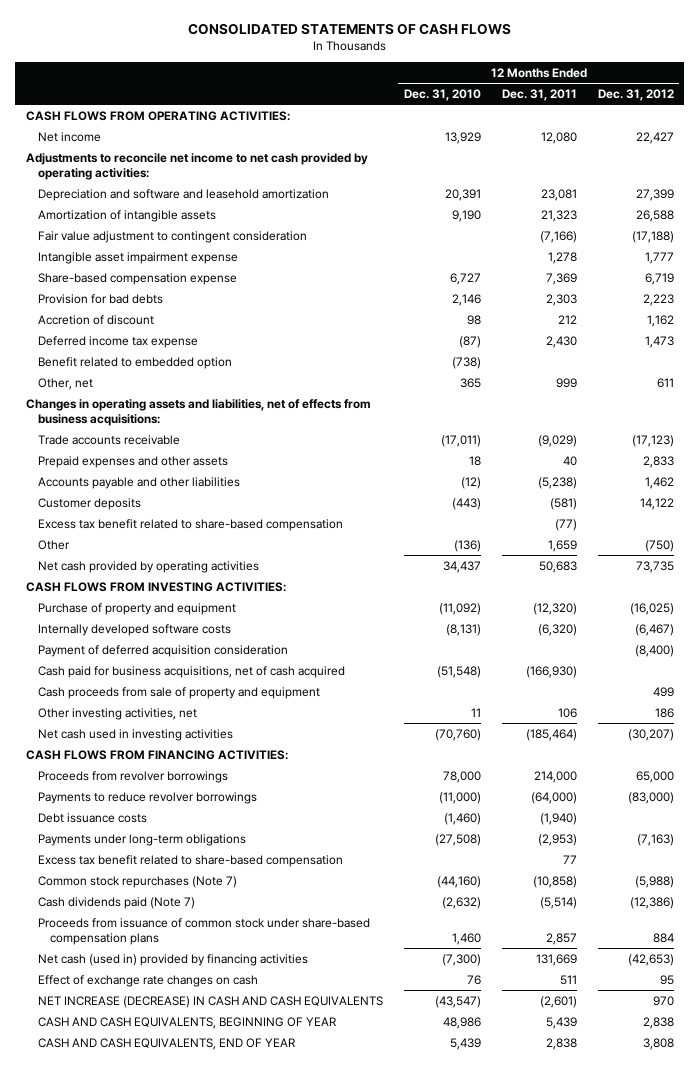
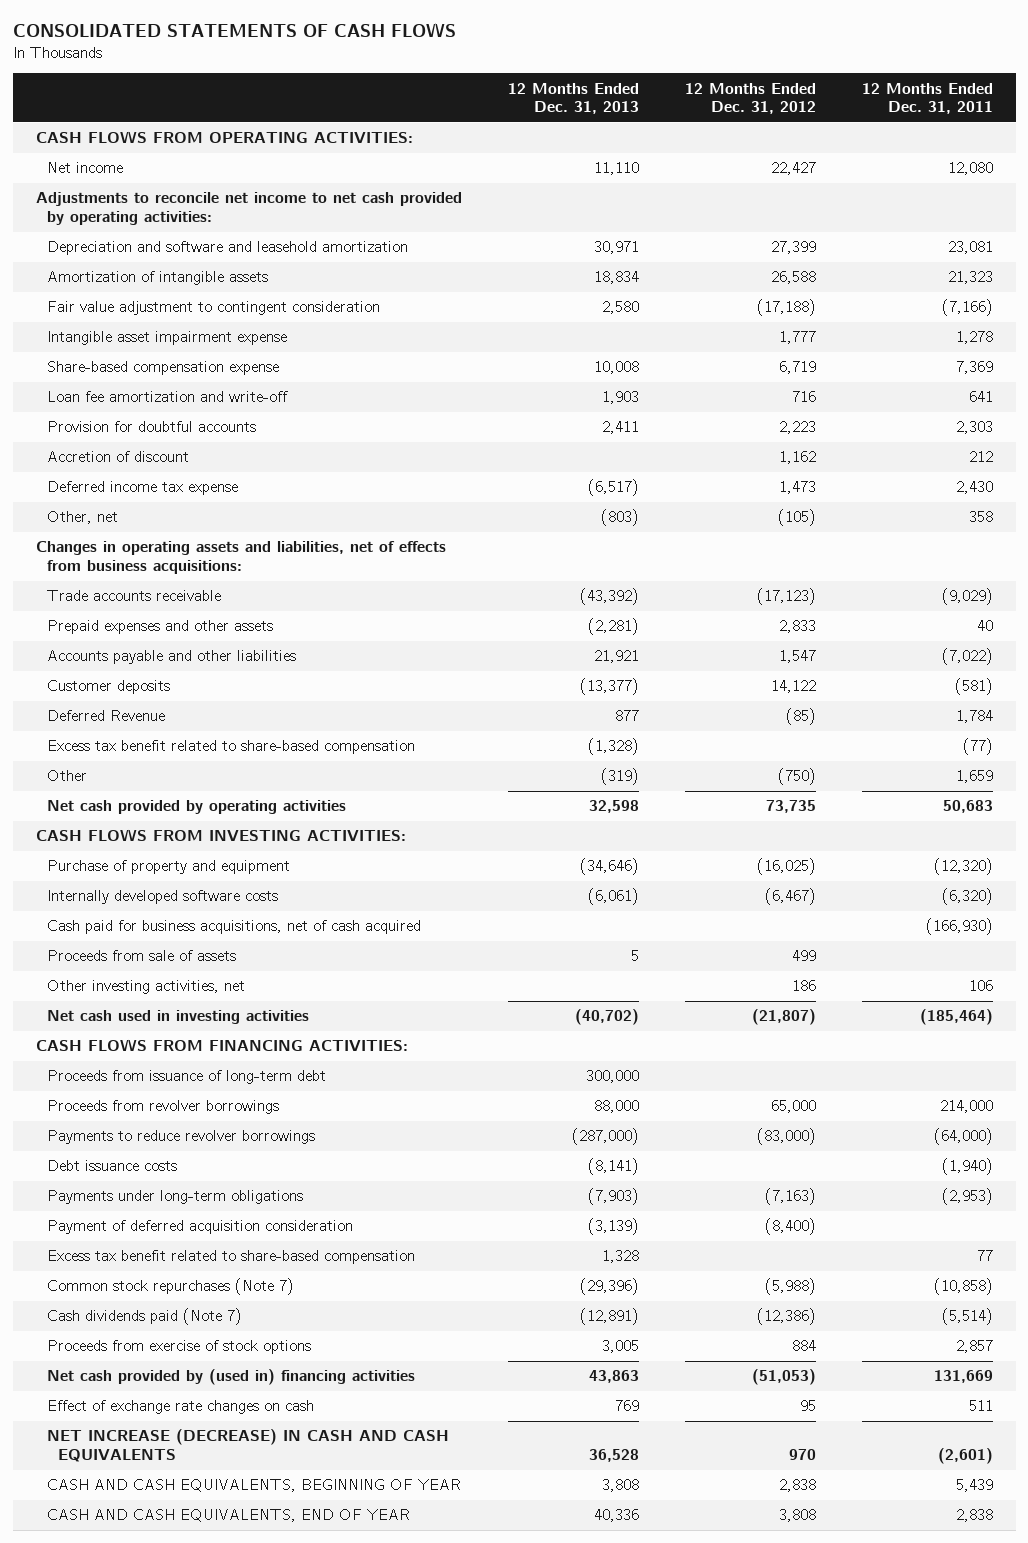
[403,89,481,102] Dec. 31, 2010 -> none
none -> [507,82,639,115] 12 Months Ended Dec. 31, 2013
none -> [46,391,288,403] Loan fee amortization and write-off
[37,293,163,304] Provision for bad debts -> [46,421,256,433] Provision for doubtful accounts
[37,356,232,369] Benefit related to embedded option -> none
[555,377,577,388] 999 -> [968,511,993,523] 358
[656,377,674,388] 611 -> [777,509,816,527] (105)
[537,476,577,489] (5,238) -> [941,648,993,666] (7,022)
[644,476,674,489] 1,462 -> [778,650,816,664] 1,547
none -> [46,710,165,722] Deferred Revenue
[37,686,320,699] Cash proceeds from sale of property and equipment -> [46,950,236,962] Proceeds from sale of assets
[627,728,674,741] (30,207) -> [751,1009,816,1026] (21,807)
none -> [46,1070,326,1085] Proceeds from issuance of long-term debt
[37,644,288,657] Payment of deferred acquisition consideration -> [46,1220,353,1235] Payment of deferred acquisition consideration
[37,917,370,945] Proceeds from issuance of common stock under share-based compensation plans -> [46,1340,311,1355] Proceeds from exercise of stock options
[37,953,308,966] Net cash (used in) provided by financing activities -> [46,1369,415,1386] Net cash provided by (used in) financing activities
[627,953,674,966] (42,653) -> [751,1369,816,1386] (51,053)

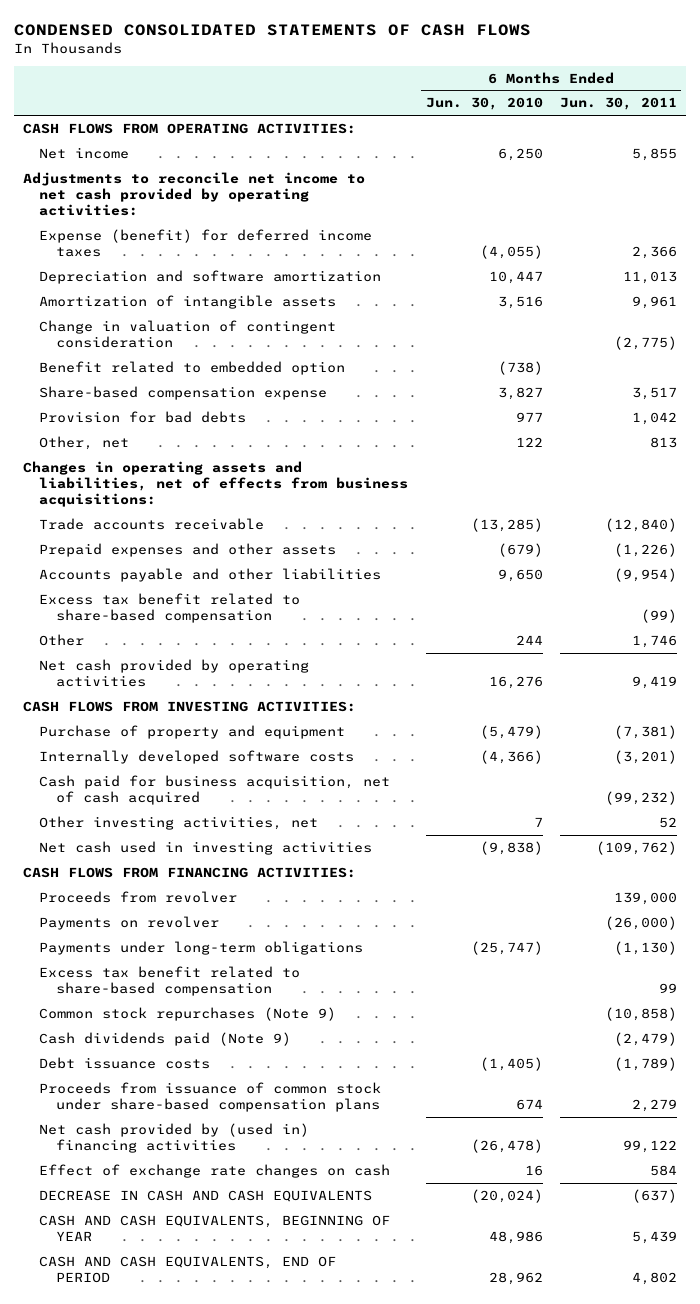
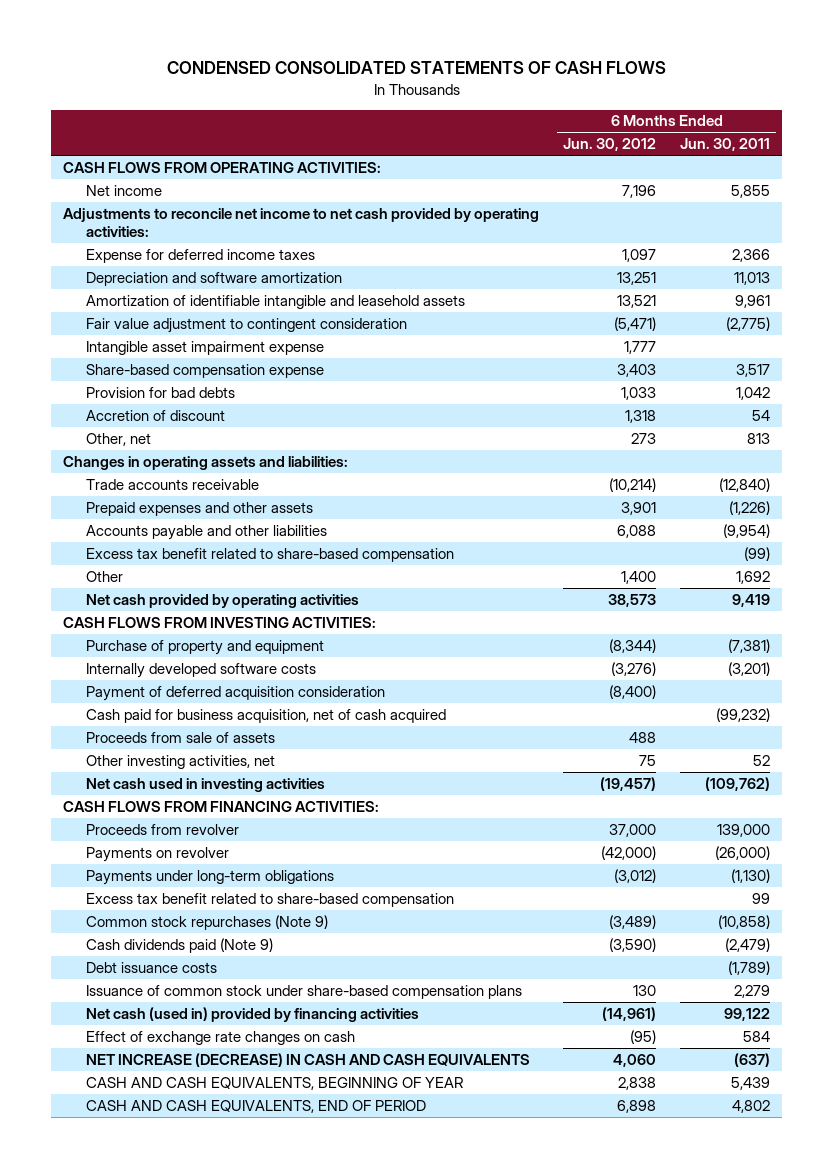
[425,97,543,111] Jun. 30, 2010 -> none
none -> [563,138,657,152] Jun. 30, 2012
[39,228,373,258] Expense (benefit) for deferred income taxes -> [86,248,316,263] Expense for deferred income taxes
[39,360,346,375] Benefit related to embedded option -> none
[39,294,337,309] Amortization of intangible assets -> [86,294,466,309] Amortization of identifiable intangible and leasehold assets
[39,319,337,349] Change in valuation of contingent consideration -> [86,317,408,333] Fair value adjustment to contingent consideration
none -> [86,340,325,355] Intangible asset impairment expense
none -> [86,409,226,421] Accretion of discount
[23,460,409,508] Changes in operating assets and liabilities, net of effects from business acquisitions: -> [63,455,349,470] Changes in operating assets and liabilities:
[632,634,678,648] 1,746 -> [736,570,771,584] 1,692
none -> [86,685,386,701] Payment of deferred acquisition consideration
none -> [86,731,276,743] Proceeds from sale of assets
[39,1081,382,1113] Proceeds from issuance of common stock under share-based compensation plans -> [86,984,523,999] Issuance of common stock under share-based compensation plans
[39,1122,310,1154] Net cash provided by (used in) financing activities -> [86,1006,420,1022] Net cash (used in) provided by financing activities
[39,1189,373,1202] DECREASE IN CASH AND CASH EQUIVALENTS -> [86,1052,531,1067] NET INCREASE (DECREASE) IN CASH AND CASH EQUIVALENTS

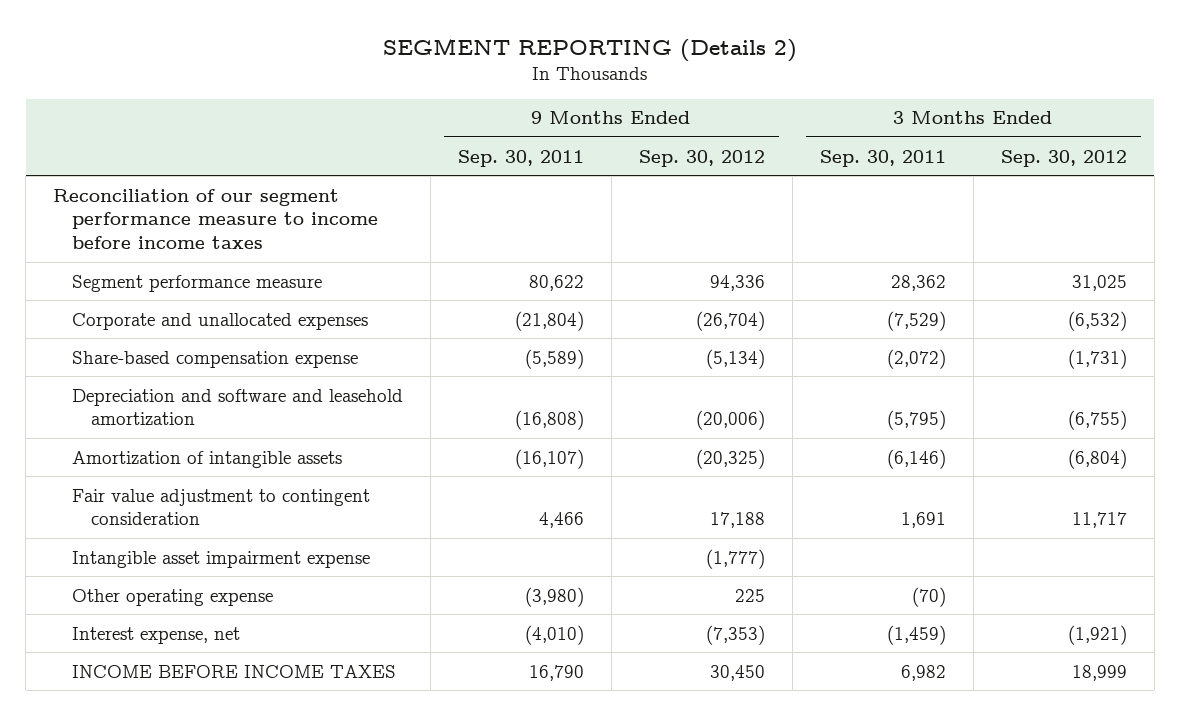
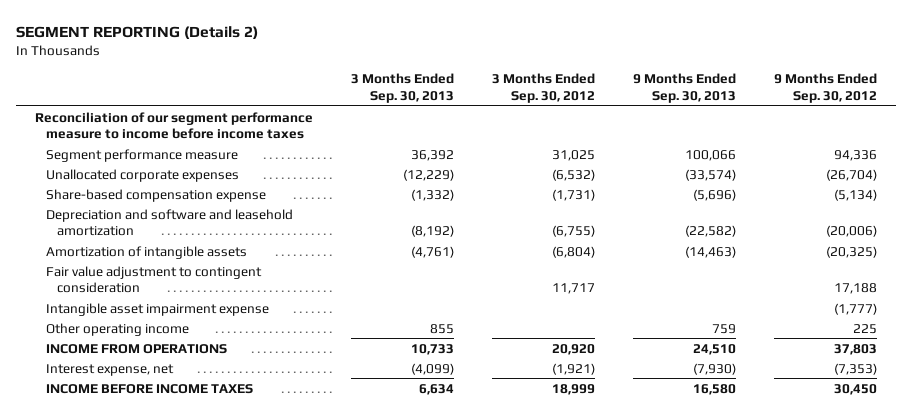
[457,149,584,167] Sep. 30, 2011 -> none
[819,149,946,167] Sep. 30, 2011 -> none
none -> [351,73,455,103] 3 Months Ended Sep. 30, 2013
none -> [633,73,737,103] 9 Months Ended Sep. 30, 2013
[72,312,369,330] Corporate and unallocated expenses -> [46,168,240,182] Unallocated corporate expenses
[72,588,274,606] Other operating expense -> [46,322,190,336] Other operating income
none -> [46,343,228,354] INCOME FROM OPERATIONS

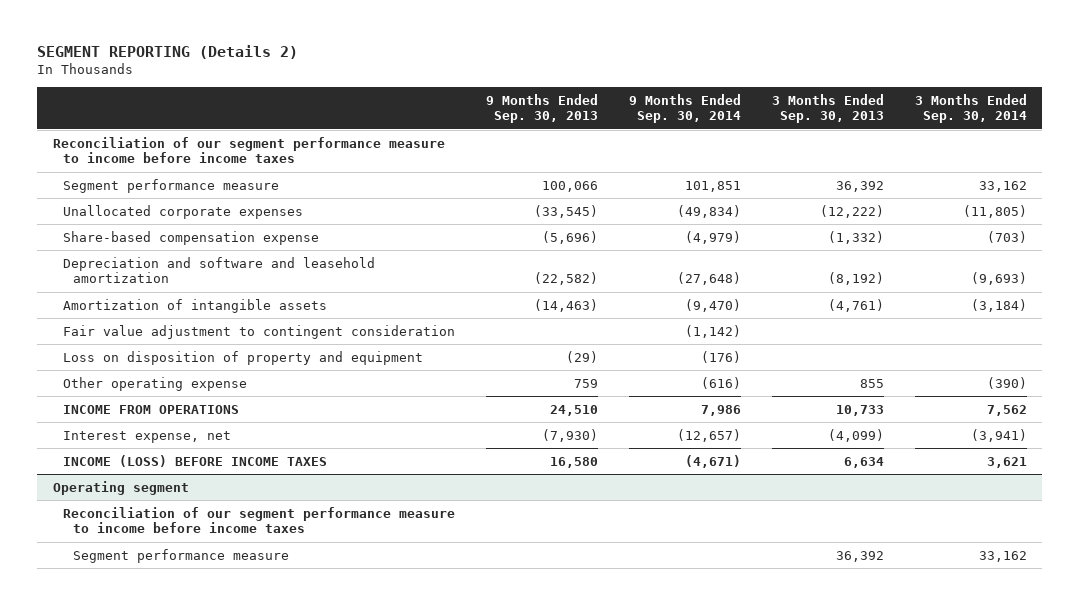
[492,73,596,103] 3 Months Ended Sep. 30, 2012 -> none
[773,73,877,103] 9 Months Ended Sep. 30, 2012 -> none
none -> [628,93,741,124] 9 Months Ended Sep. 30, 2014
none -> [914,93,1027,124] 3 Months Ended Sep. 30, 2014
[403,168,455,181] (12,229) -> [819,204,884,218] (12,222)
[685,168,737,181] (33,574) -> [533,204,598,218] (33,545)
[46,302,270,316] Intangible asset impairment expense -> none
none -> [62,350,423,365] Loss on disposition of property and equipment
[46,322,190,336] Other operating income -> [62,376,247,391] Other operating expense
[46,383,254,394] INCOME BEFORE INCOME TAXES -> [62,454,327,467] INCOME (LOSS) BEFORE INCOME TAXES
none -> [52,480,189,495] Operating segment
none -> [62,506,455,534] Reconciliation of our segment performance measure to income before income taxes
none -> [72,548,289,563] Segment performance measure

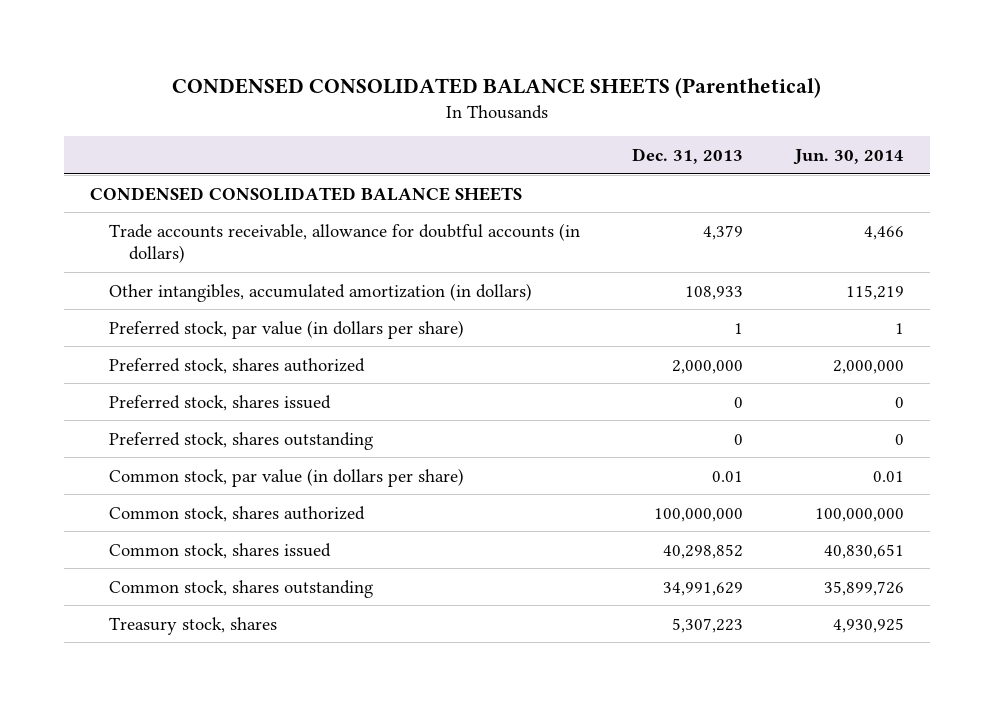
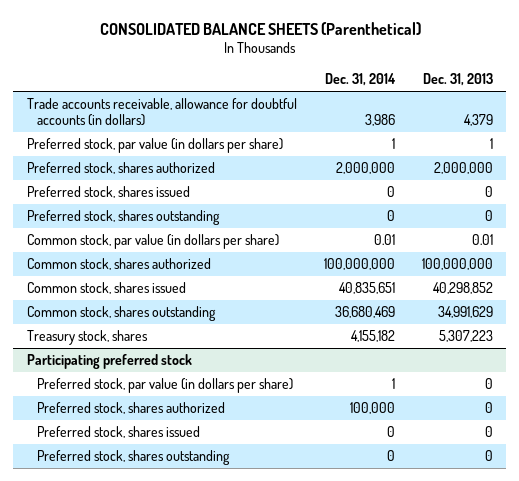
[172,77,822,99] CONDENSED CONSOLIDATED BALANCE SHEETS (Parenthetical) -> [99,21,421,35] CONSOLIDATED BALANCE SHEETS (Parenthetical)
[793,149,905,166] Jun. 30, 2014 -> none
none -> [324,73,396,87] Dec. 31, 2014
[90,186,523,201] CONDENSED CONSOLIDATED BALANCE SHEETS -> none
[109,282,533,302] Other intangibles, accumulated amortization (in dollars) -> none
none -> [26,354,192,370] Participating preferred stock
none -> [37,378,294,394] Preferred stock, par value (in dollars per share)
none -> [37,402,226,415] Preferred stock, shares authorized
none -> [37,426,201,439] Preferred stock, shares issued
none -> [37,450,231,466] Preferred stock, shares outstanding

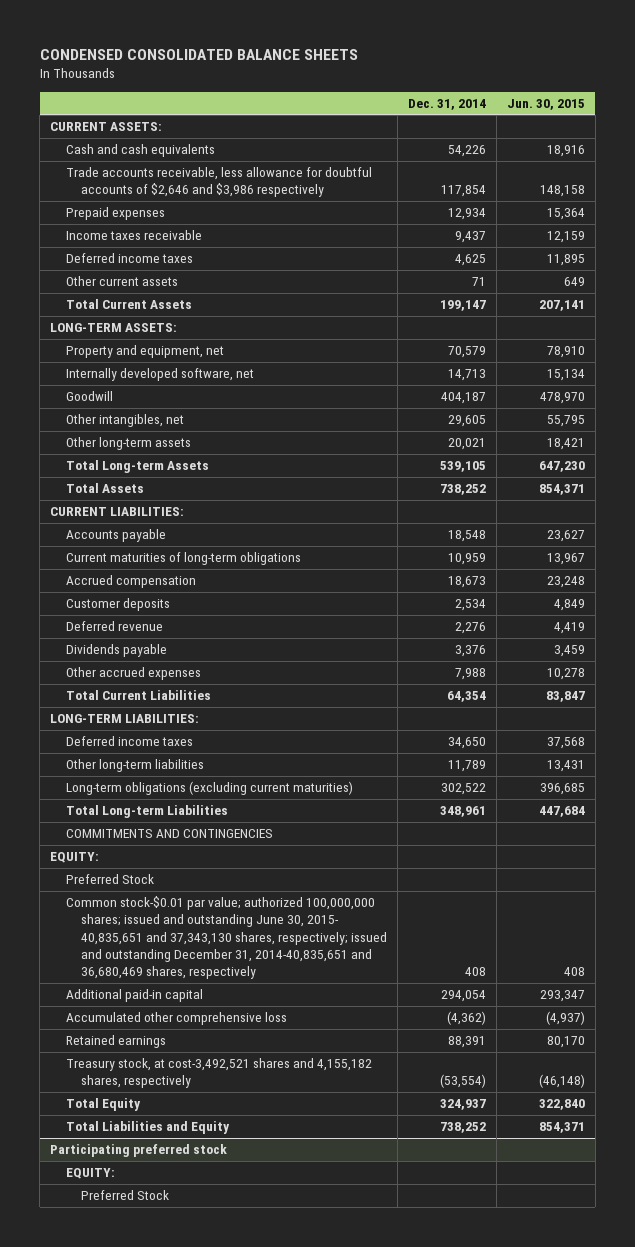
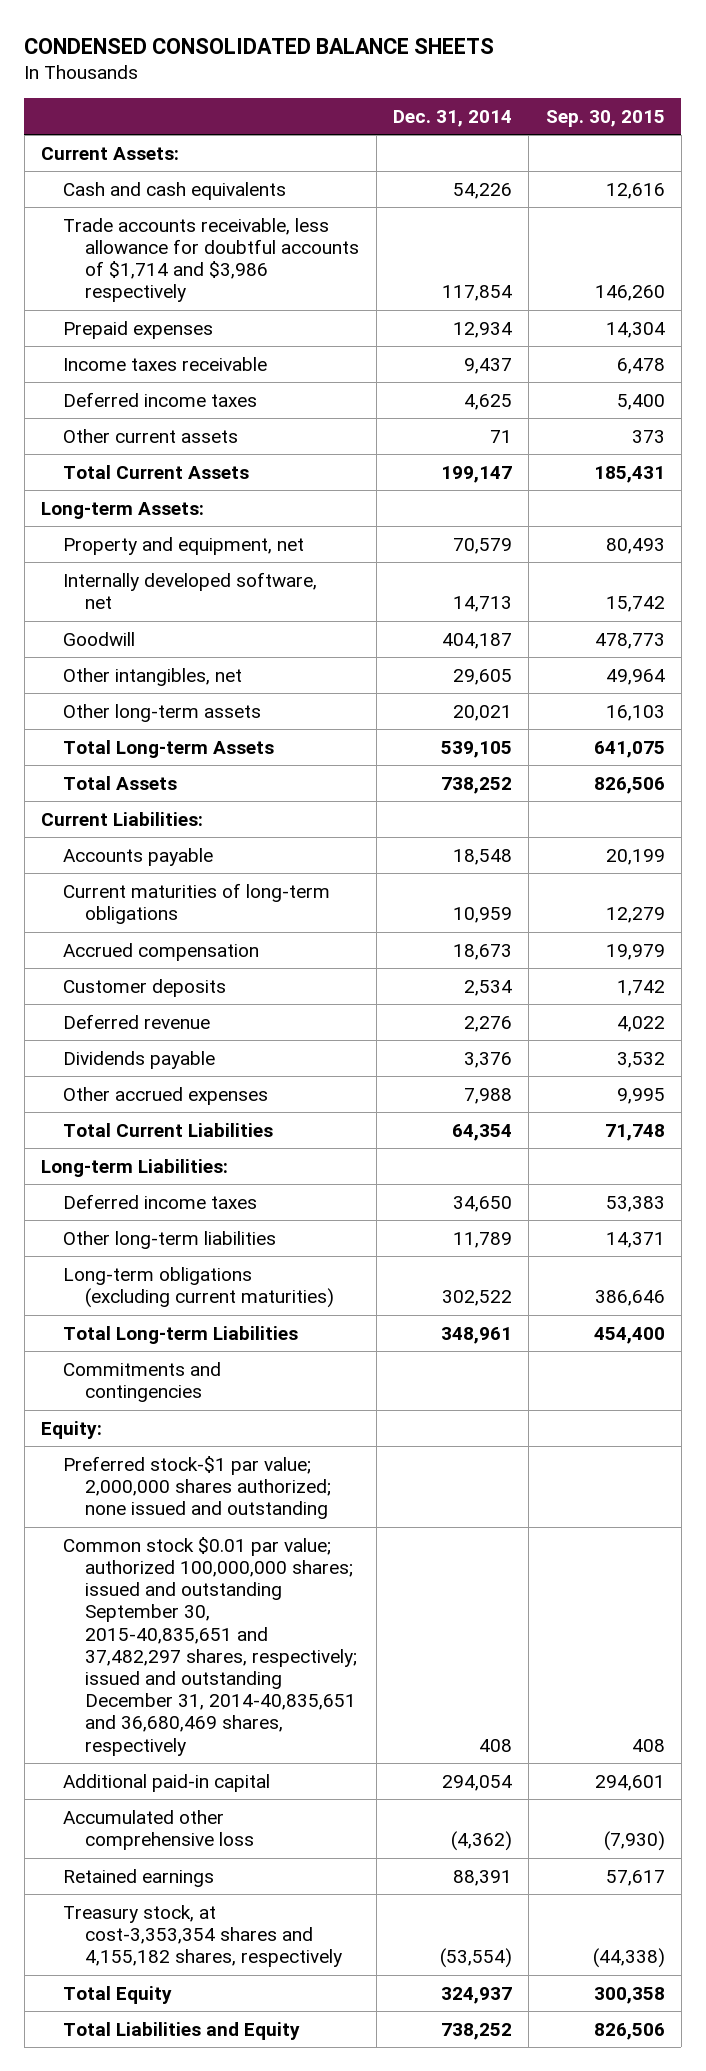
[506,98,585,110] Jun. 30, 2015 -> none
none -> [545,109,665,127] Sep. 30, 2015
[50,122,163,132] CURRENT ASSETS: -> [41,146,180,160] Current Assets:
[65,167,372,198] Trade accounts receivable, less allowance for doubtful accounts of $2,646 and $3,986 respectively -> [63,217,360,303] Trade accounts receivable, less allowance for doubtful accounts of $1,714 and $3,986 respectively
[50,323,178,333] LONG-TERM ASSETS: -> [41,501,205,519] Long-term Assets:
[50,507,185,517] CURRENT LIABILITIES: -> [41,811,204,826] Current Liabilities:
[50,714,200,724] LONG-TERM LIABILITIES: -> [41,1158,229,1177] Long-term Liabilities:
[65,829,273,839] COMMITMENTS AND CONTINGENCIES -> [63,1361,222,1403] Commitments and contingencies
[50,852,100,864] EQUITY: -> [41,1420,103,1439] Equity:
[65,874,154,885] Preferred Stock -> [63,1455,332,1520] Preferred stock-$1 par value; 2,000,000 shares authorized; none issued and outstanding
[65,896,387,980] Common stock-$0.01 par value; authorized 100,000,000 shares; issued and outstanding June 30, 2015- 40,835,651 and 37,343,130 shares, respectively; issued and outstanding December 31, 2014-40,835,651 and 36,680,469 shares, respectively -> [63,1536,358,1756] Common stock $0.01 par value; authorized 100,000,000 shares; issued and outstanding September 30, 2015-40,835,651 and 37,482,297 shares, respectively; issued and outstanding December 31, 2014-40,835,651 and 36,680,469 shares, respectively
[65,1058,372,1089] Treasury stock, at cost-3,492,521 shares and 4,155,182 shares, respectively -> [63,1904,343,1968] Treasury stock, at cost-3,353,354 shares and 4,155,182 shares, respectively
[50,1144,228,1158] Participating preferred stock -> none
[65,1168,115,1180] EQUITY: -> none
[80,1190,169,1201] Preferred Stock -> none

